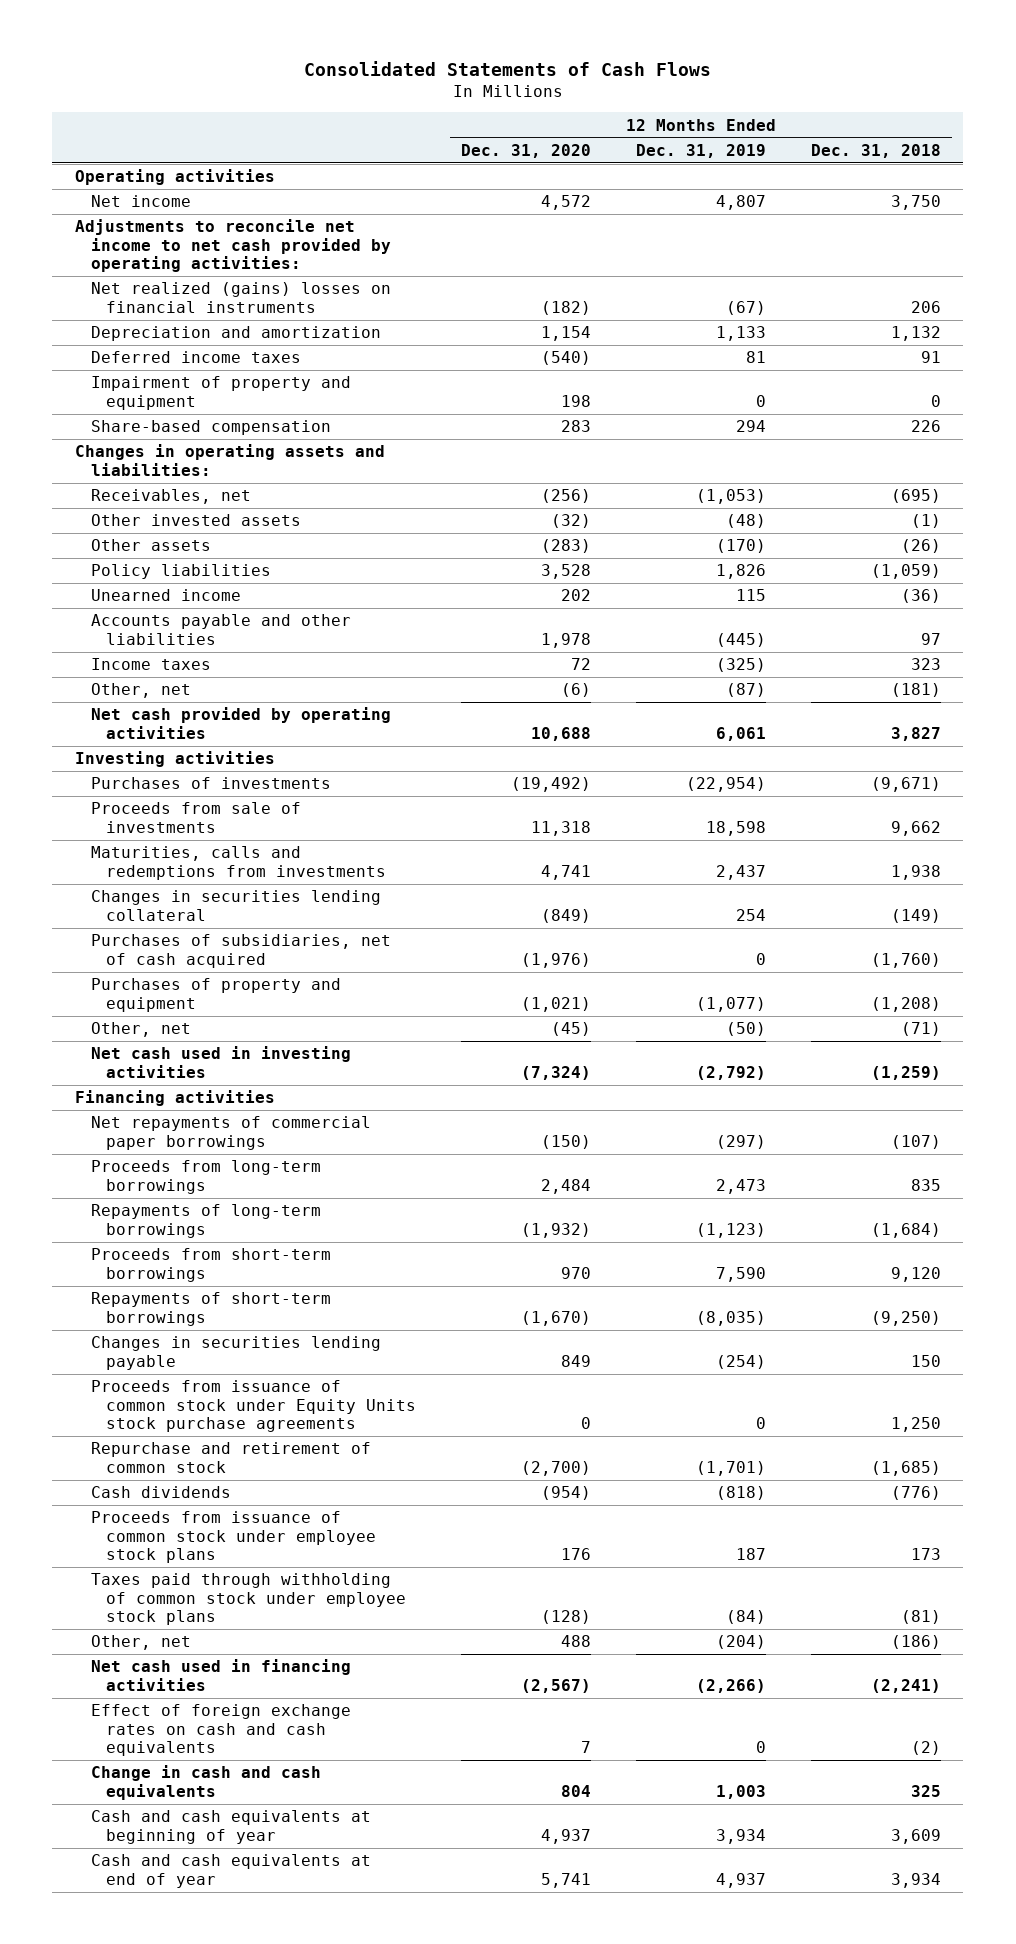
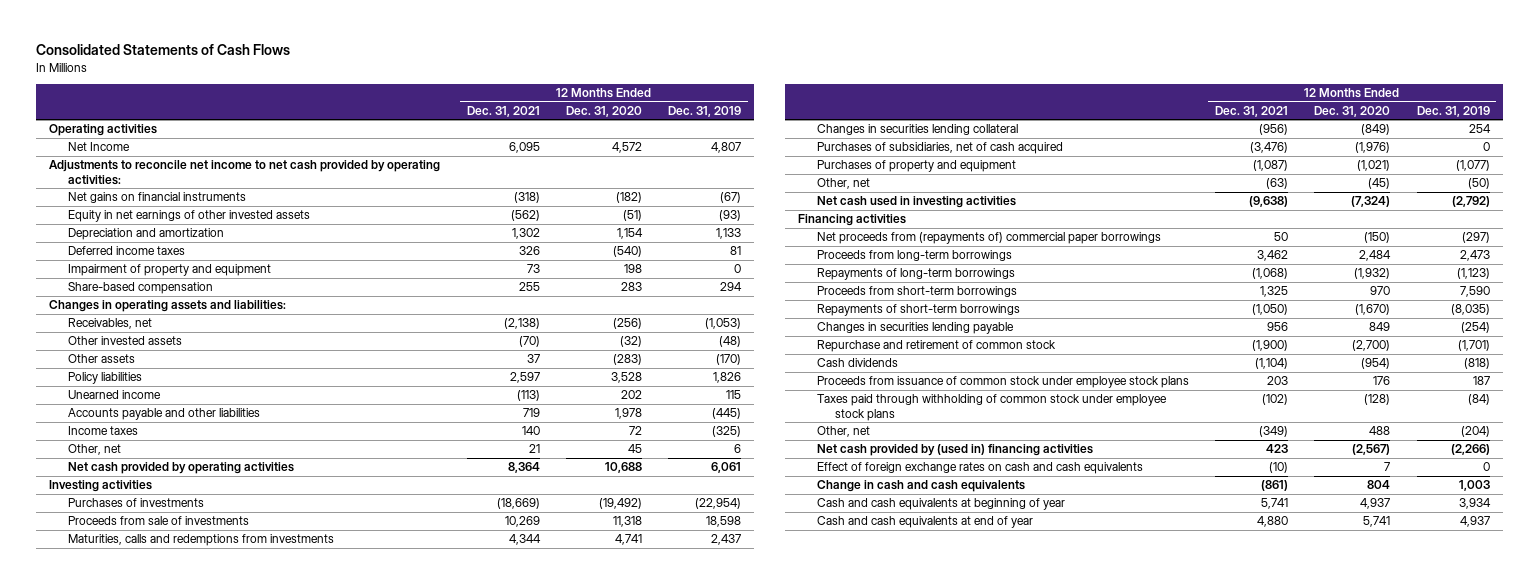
[810,143,941,158] Dec. 31, 2018 -> none
none -> [466,105,540,117] Dec. 31, 2021
[90,195,191,208] Net income -> [68,142,131,152] Net Income
[90,282,391,313] Net realized (gains) losses on financial instruments -> [68,192,247,204] Net gains on financial instruments
none -> [68,210,311,223] Equity in net earnings of other invested assets
[561,683,592,698] (6) -> [627,444,642,454] 45
[726,683,767,698] (87) -> [734,444,742,454] 6
[90,1116,371,1150] Net repayments of commercial paper borrowings -> [816,232,1161,245] Net proceeds from (repayments of) commercial paper borrowings
[90,1380,417,1433] Proceeds from issuance of common stock under Equity Units stock purchase agreements -> none
[90,1659,351,1691] Net cash used in financing activities -> [816,444,1093,457] Net cash provided by (used in) financing activities

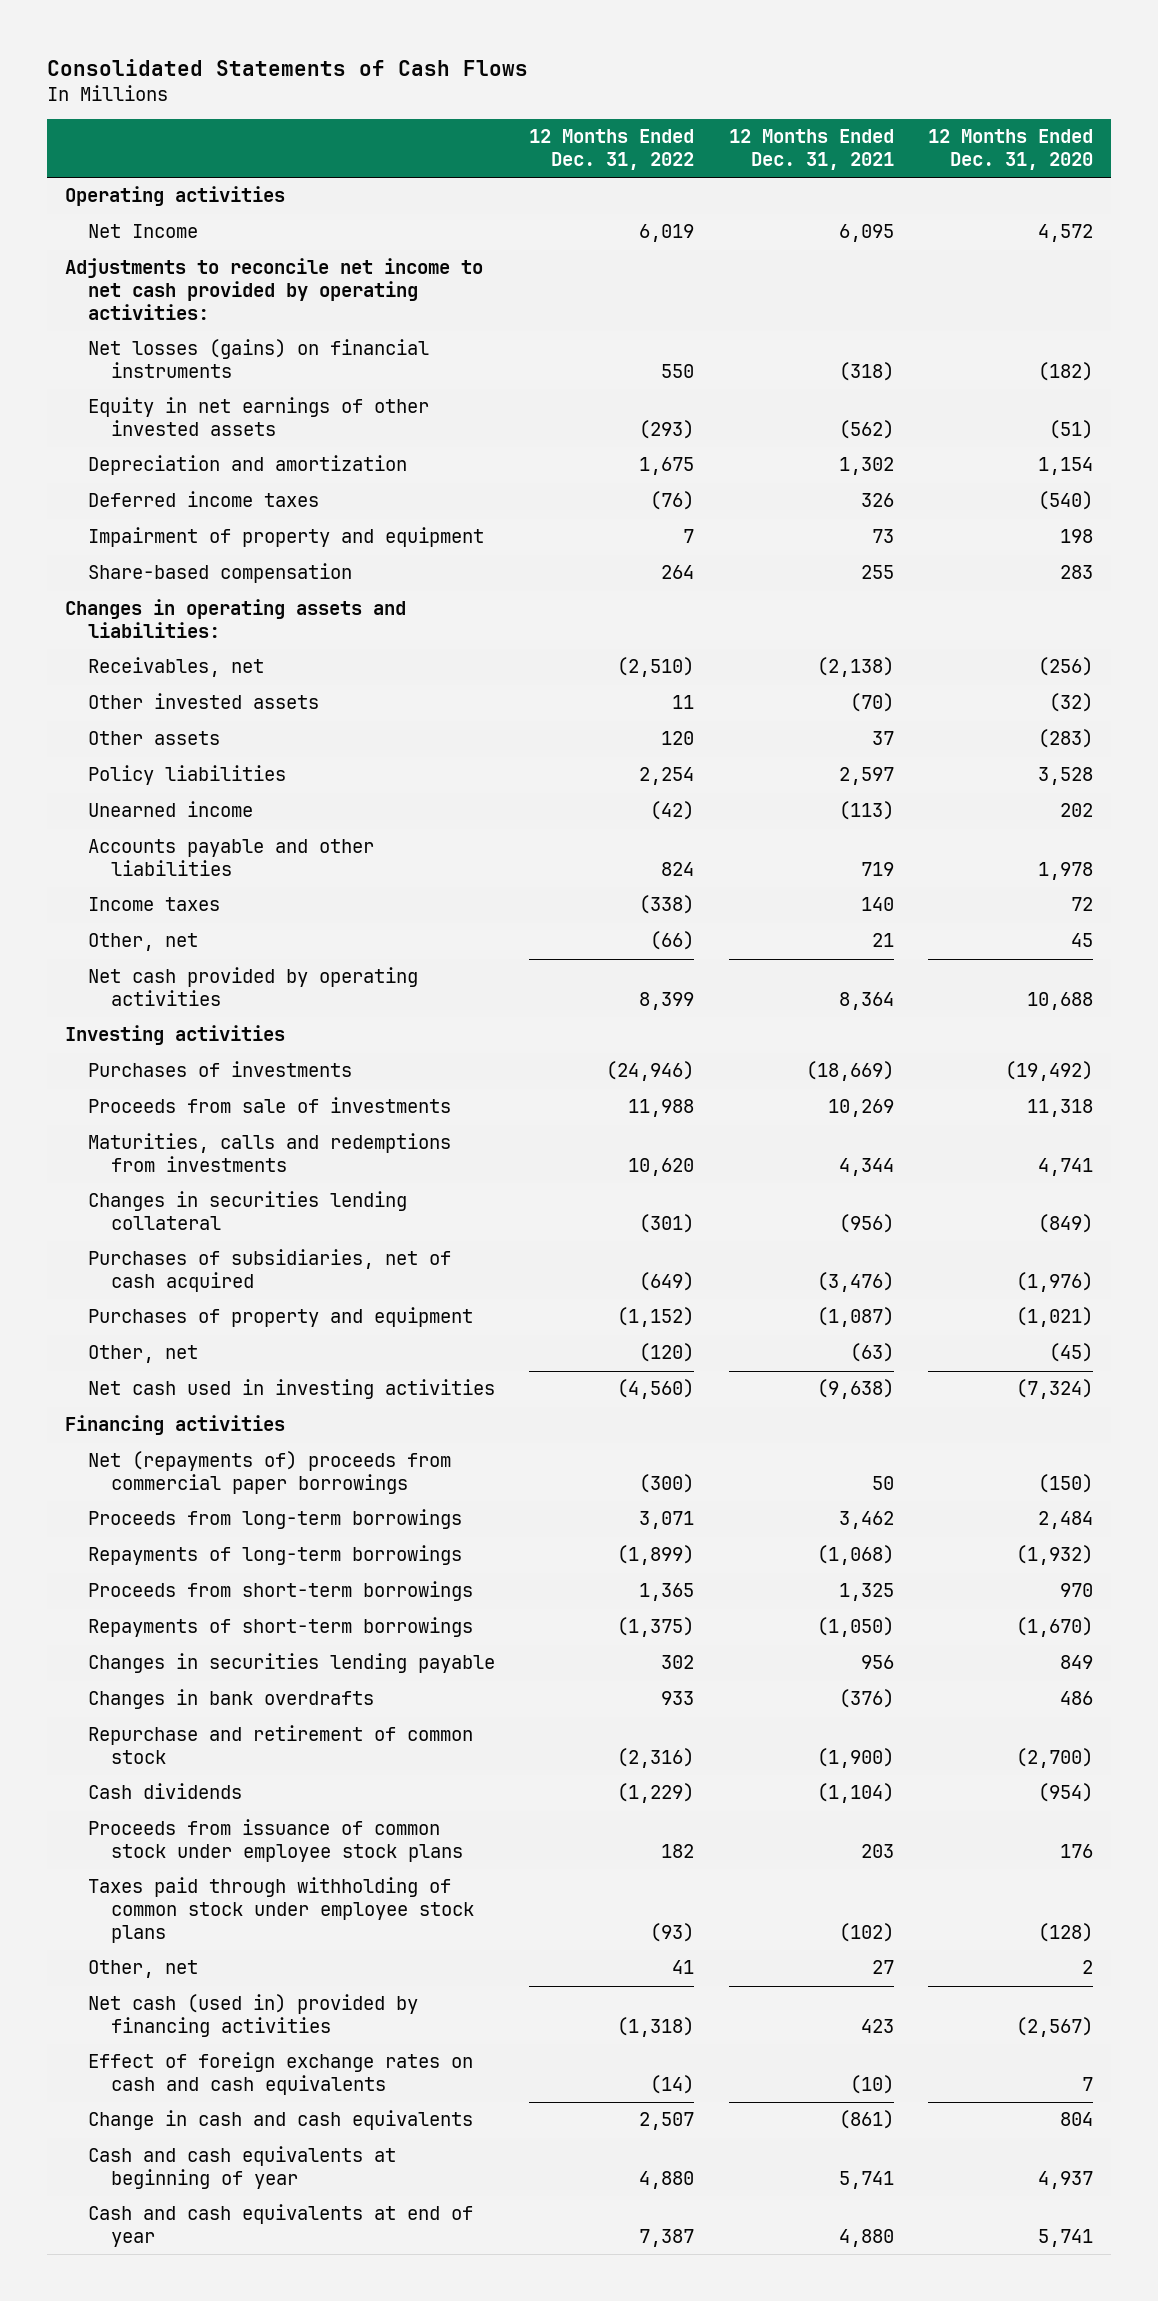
[668,105,742,117] Dec. 31, 2019 -> none
none -> [529,129,695,171] 12 Months Ended Dec. 31, 2022
[68,192,247,204] Net gains on financial instruments -> [87,339,429,379] Net losses (gains) on financial instruments
[816,232,1161,245] Net proceeds from (repayments of) commercial paper borrowings -> [87,1451,451,1495] Net (repayments of) proceeds from commercial paper borrowings
none -> [87,1689,374,1710] Changes in bank overdrafts
[1259,426,1289,438] (349) -> [871,1960,894,1975] 27
[1369,426,1391,436] 488 -> [1082,1960,1094,1975] 2
[816,444,1093,457] Net cash provided by (used in) financing activities -> [87,1994,418,2038] Net cash (used in) provided by financing activities

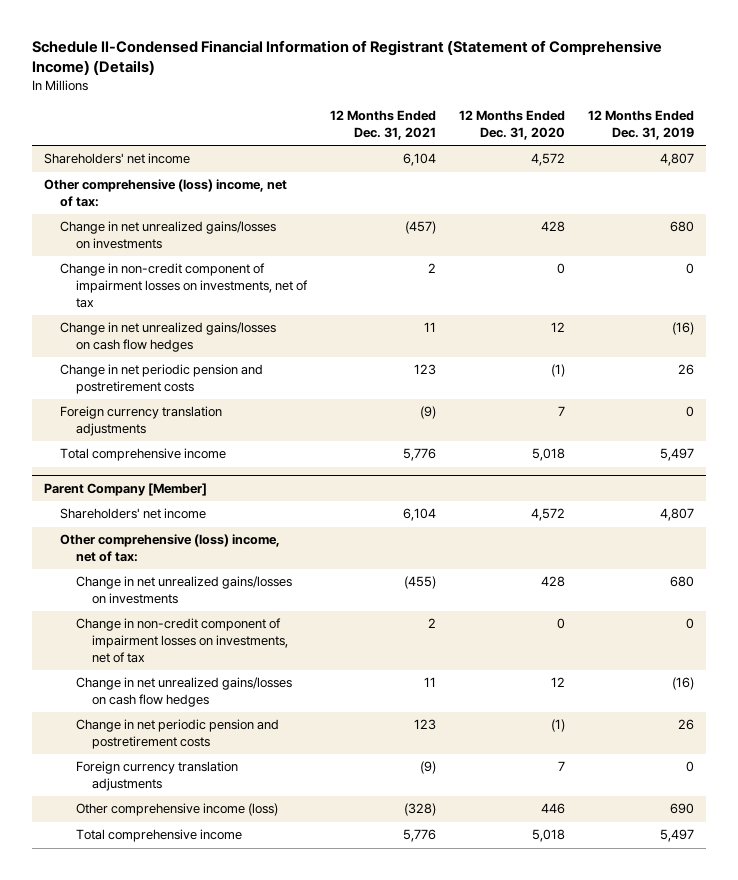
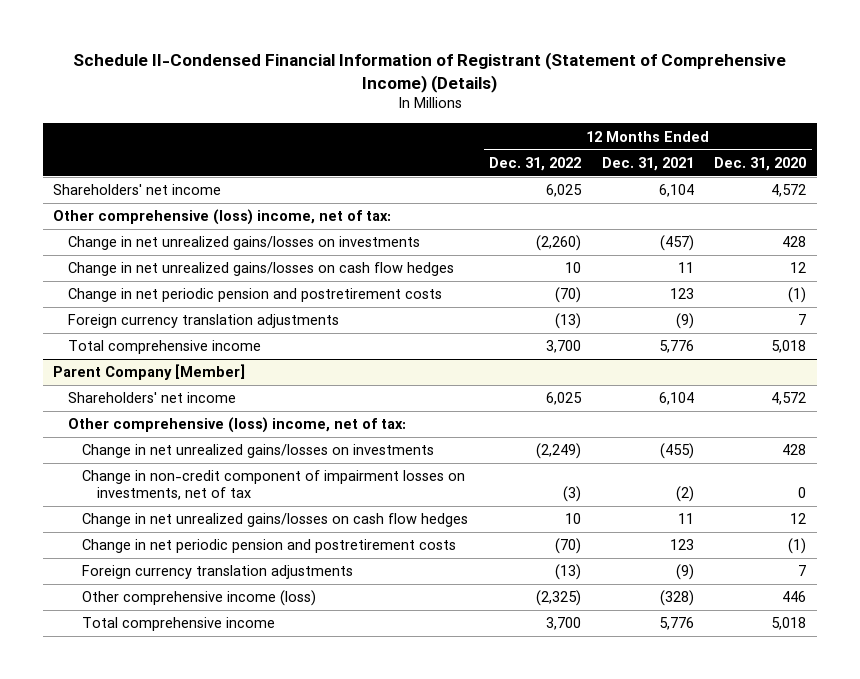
[588,110,695,141] 12 Months Ended Dec. 31, 2019 -> none
none -> [488,156,581,171] Dec. 31, 2022
[59,263,308,309] Change in non-credit component of impairment losses on investments, net of tax -> none
[427,618,436,629] 2 -> [675,486,694,503] (2)

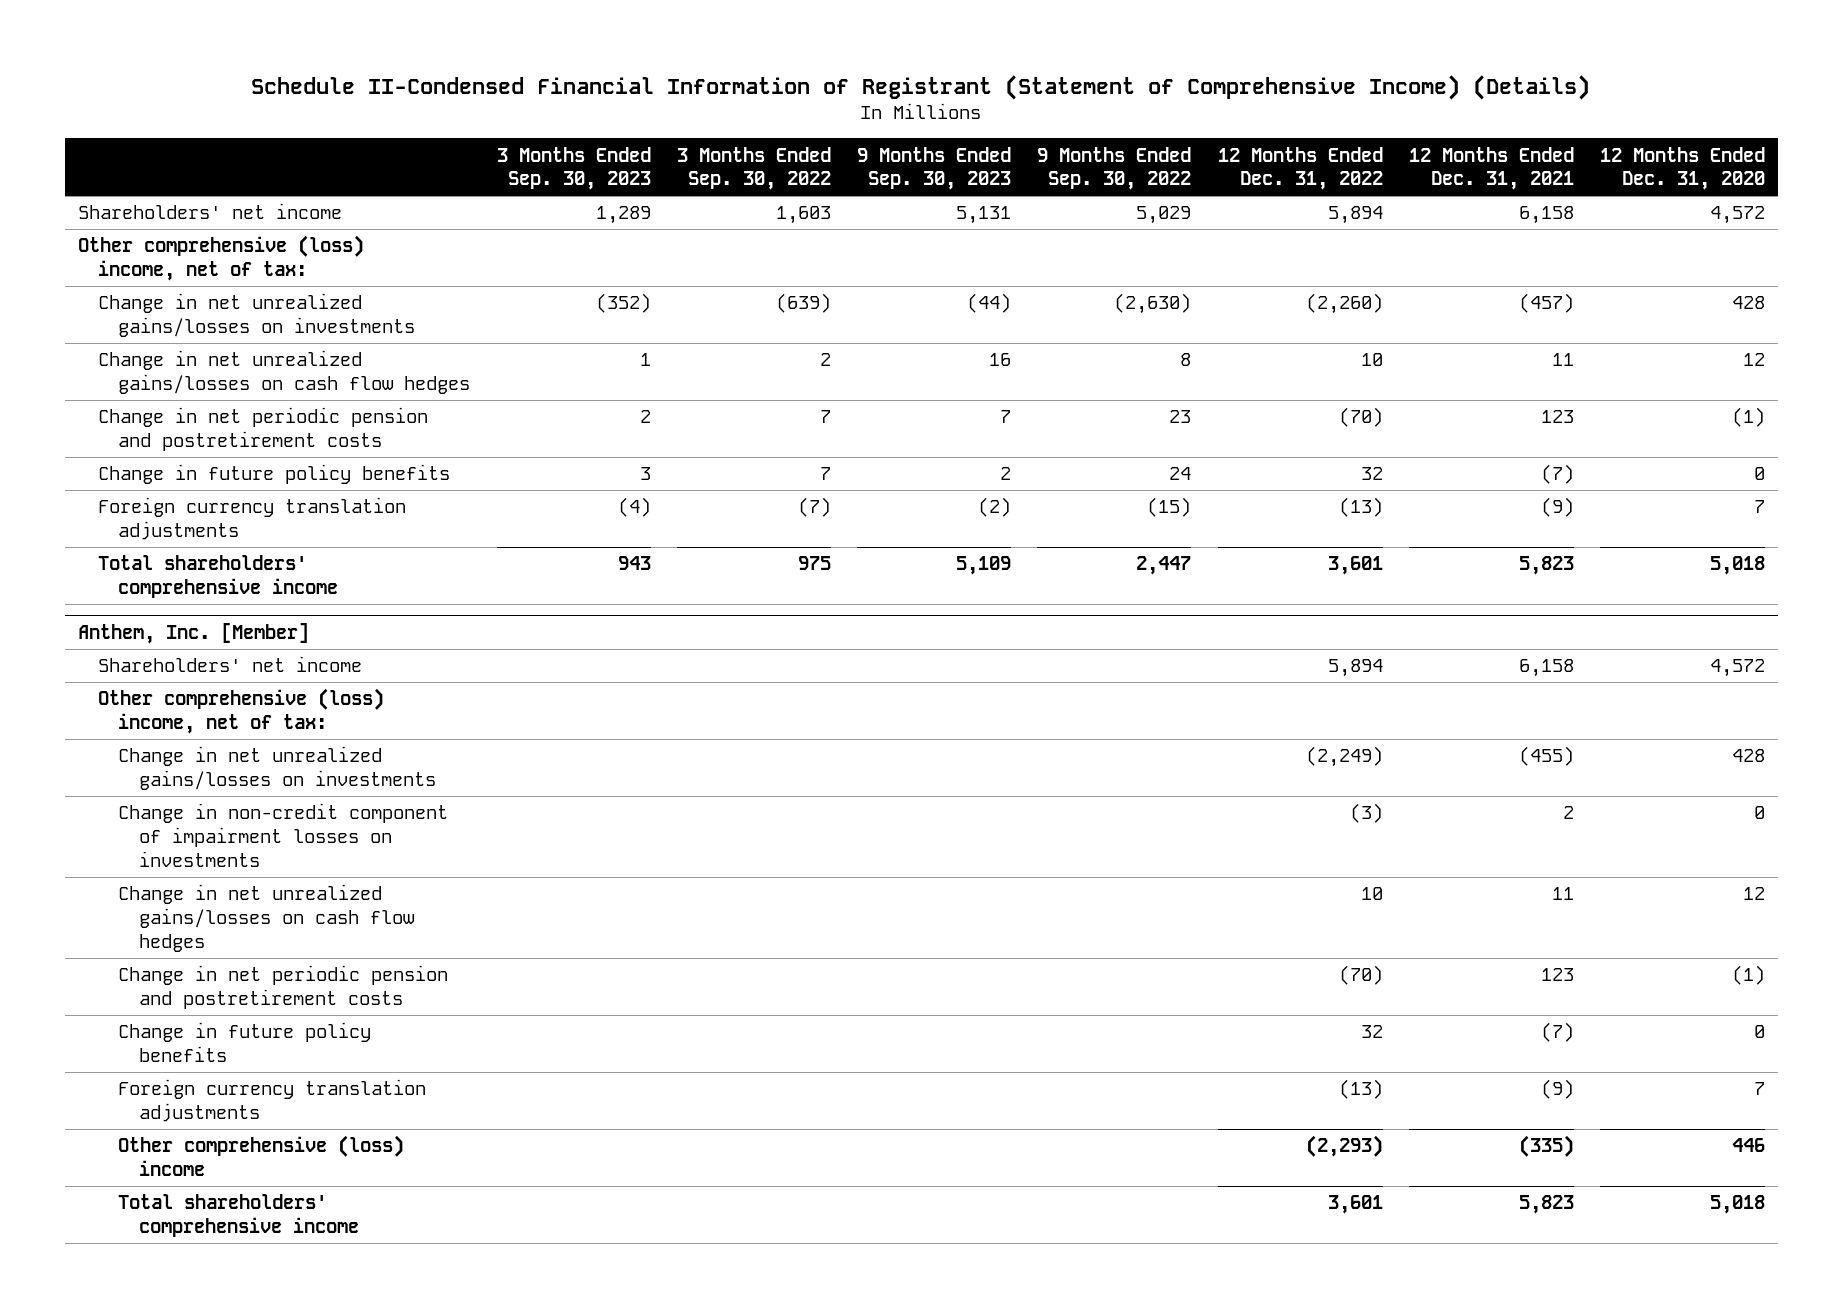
none -> [496,146,651,191] 3 Months Ended Sep. 30, 2023
none -> [676,146,831,191] 3 Months Ended Sep. 30, 2022
none -> [857,146,1012,191] 9 Months Ended Sep. 30, 2023
none -> [1037,146,1192,191] 9 Months Ended Sep. 30, 2022
[545,184,582,198] 6,025 -> [1327,206,1383,225] 5,894
[658,184,694,198] 6,104 -> [1518,206,1574,225] 6,158
none -> [98,464,451,485] Change in future policy benefits
[67,340,261,355] Total comprehensive income -> [98,555,339,599] Total shareholders' comprehensive income
[545,340,581,354] 3,700 -> [1327,556,1383,576] 3,601
[658,340,694,354] 5,776 -> [1518,556,1574,576] 5,823
[53,364,246,381] Parent Company [Member] -> [77,623,309,645] Anthem, Inc. [Member]
[545,392,582,406] 6,025 -> [1327,659,1383,678] 5,894
[658,392,694,406] 6,104 -> [1518,659,1574,678] 6,158
[82,470,466,501] Change in non-credit component of impairment losses on investments, net of tax -> [118,803,449,867] Change in non-credit component of impairment losses on investments
[675,486,694,503] (2) -> [1562,806,1574,820] 2
none -> [118,1022,372,1063] Change in future policy benefits
[82,590,317,607] Other comprehensive income (loss) -> [118,1135,405,1177] Other comprehensive (loss) income
[535,590,581,607] (2,325) -> [1305,1135,1383,1158] (2,293)
[659,590,694,607] (328) -> [1518,1135,1574,1158] (335)
[82,617,276,632] Total comprehensive income -> [118,1194,359,1238] Total shareholders' comprehensive income
[545,617,581,631] 3,700 -> [1327,1195,1383,1215] 3,601
[658,617,694,631] 5,776 -> [1518,1195,1574,1215] 5,823

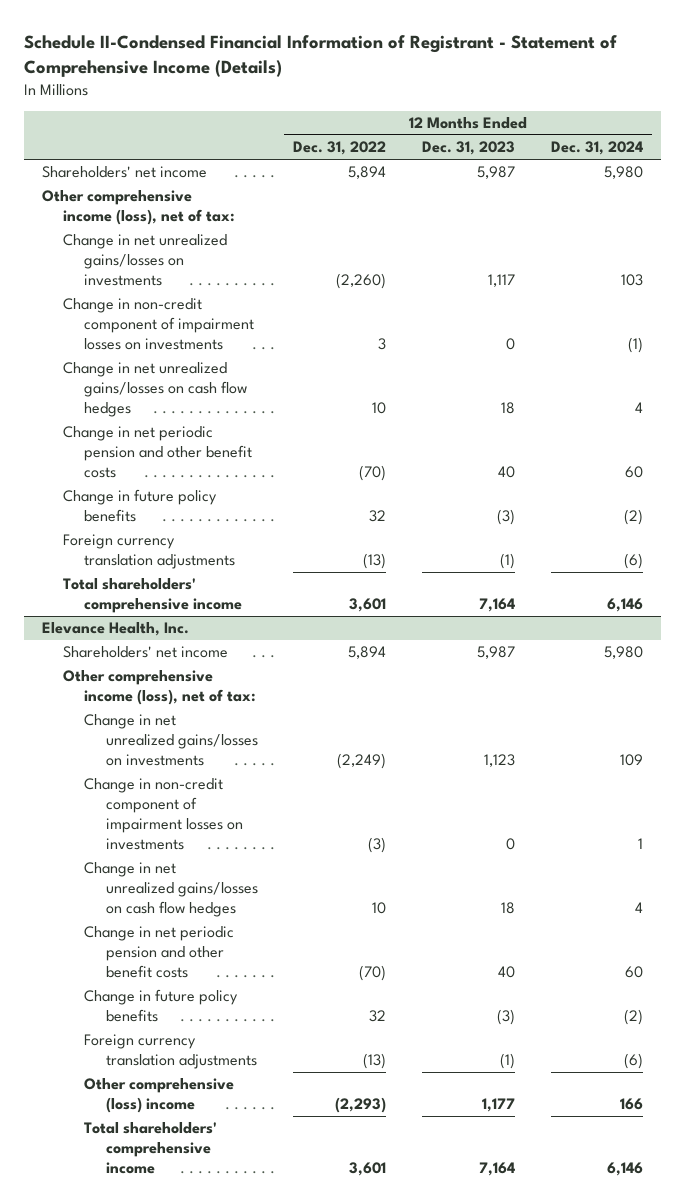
[251,74,1591,100] Schedule II-Condensed Financial Information of Registrant (Statement of Comprehensive Income) (Details) -> [23,35,617,78] Schedule II-Condensed Financial Information of Registrant - Statement of Comprehensive Income (Details)
[496,146,651,191] 3 Months Ended Sep. 30, 2023 -> none
[676,146,831,191] 3 Months Ended Sep. 30, 2022 -> none
[857,146,1012,191] 9 Months Ended Sep. 30, 2023 -> none
[1037,146,1192,191] 9 Months Ended Sep. 30, 2022 -> none
[1408,146,1574,191] 12 Months Ended Dec. 31, 2021 -> none
[1599,146,1765,191] 12 Months Ended Dec. 31, 2020 -> none
none -> [421,141,515,156] Dec. 31, 2023
none -> [550,141,643,156] Dec. 31, 2024
[77,235,364,282] Other comprehensive (loss) income, net of tax: -> [41,190,235,226] Other comprehensive income (loss), net of tax:
none -> [62,298,255,350] Change in non-credit component of impairment losses on investments
[98,407,429,452] Change in net periodic pension and postretirement costs -> [62,426,253,478] Change in net periodic pension and other benefit costs
[77,623,309,645] Anthem, Inc. [Member] -> [41,622,189,637] Elevance Health, Inc.
[98,688,385,735] Other comprehensive (loss) income, net of tax: -> [62,670,257,706] Other comprehensive income (loss), net of tax:
[118,965,449,1010] Change in net periodic pension and postretirement costs -> [84,926,235,978] Change in net periodic pension and other benefit costs

